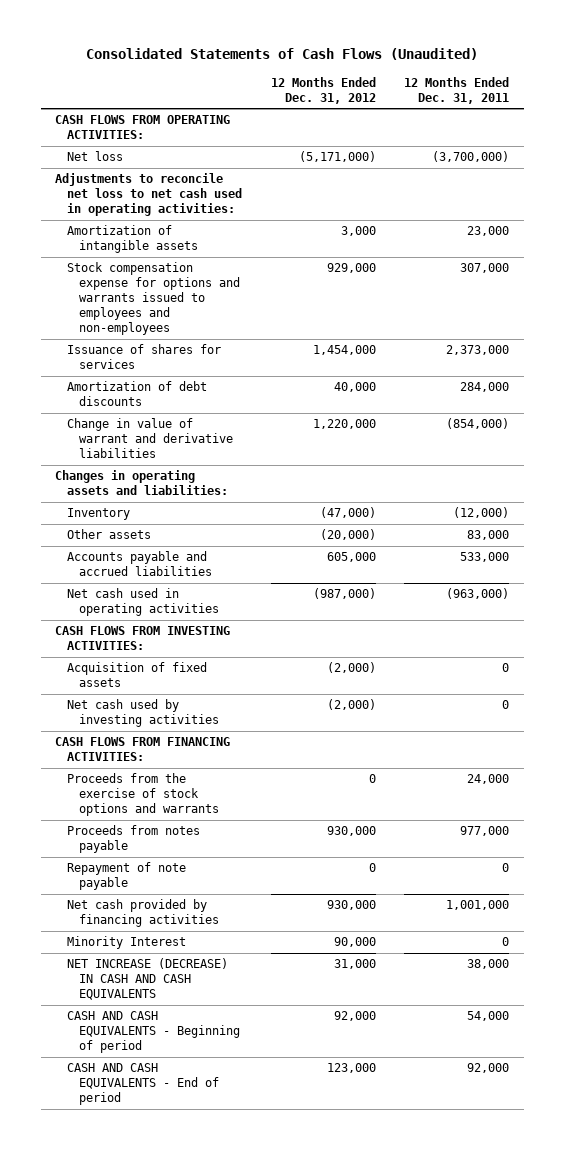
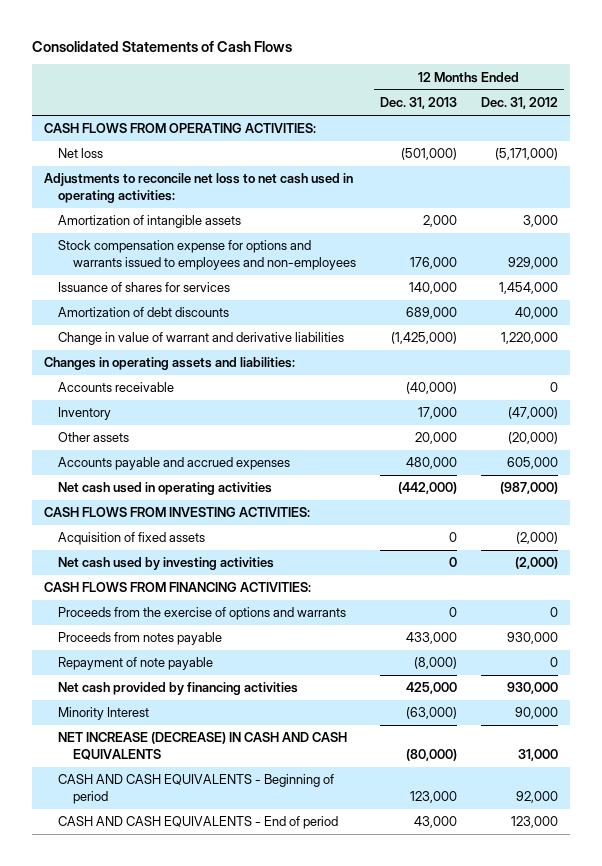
[86,48,479,61] Consolidated Statements of Cash Flows (Unaudited) -> [31,40,292,52] Consolidated Statements of Cash Flows
[404,76,510,104] 12 Months Ended Dec. 31, 2011 -> none
none -> [379,97,457,110] Dec. 31, 2013
none -> [58,382,175,393] Accounts receivable
[67,551,213,577] Accounts payable and accrued liabilities -> [58,457,291,471] Accounts payable and accrued expenses
[67,773,220,817] Proceeds from the exercise of stock options and warrants -> [58,607,347,621] Proceeds from the exercise of options and warrants

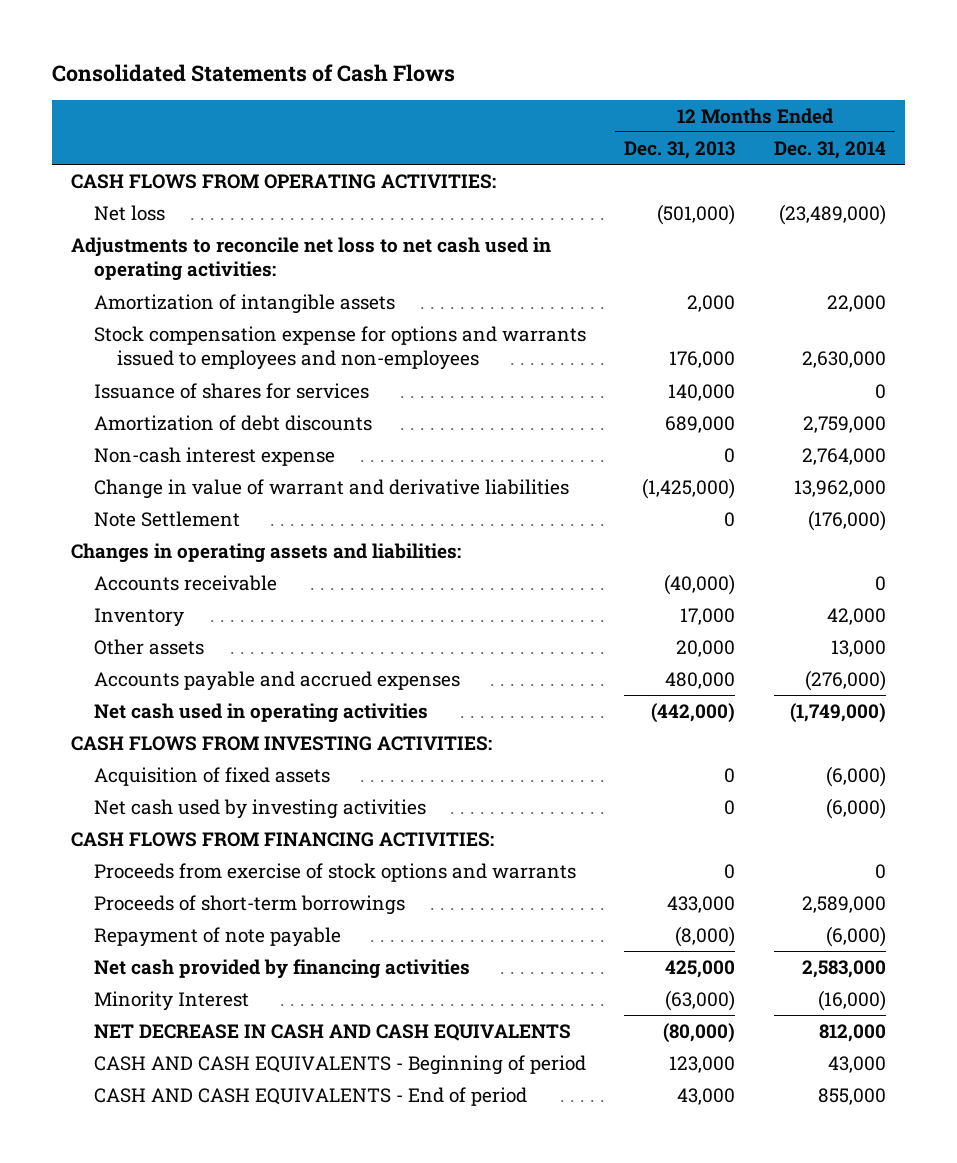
[481,97,559,110] Dec. 31, 2012 -> none
none -> [773,140,886,159] Dec. 31, 2014
none -> [93,446,335,466] Non-cash interest expense
none -> [93,510,240,527] Note Settlement
[58,607,347,621] Proceeds from the exercise of options and warrants -> [93,862,576,882] Proceeds from exercise of stock options and warrants
[58,632,223,646] Proceeds from notes payable -> [93,894,405,915] Proceeds of short-term borrowings
[58,732,348,760] NET INCREASE (DECREASE) IN CASH AND CASH EQUIVALENTS -> [93,1023,571,1041] NET DECREASE IN CASH AND CASH EQUIVALENTS

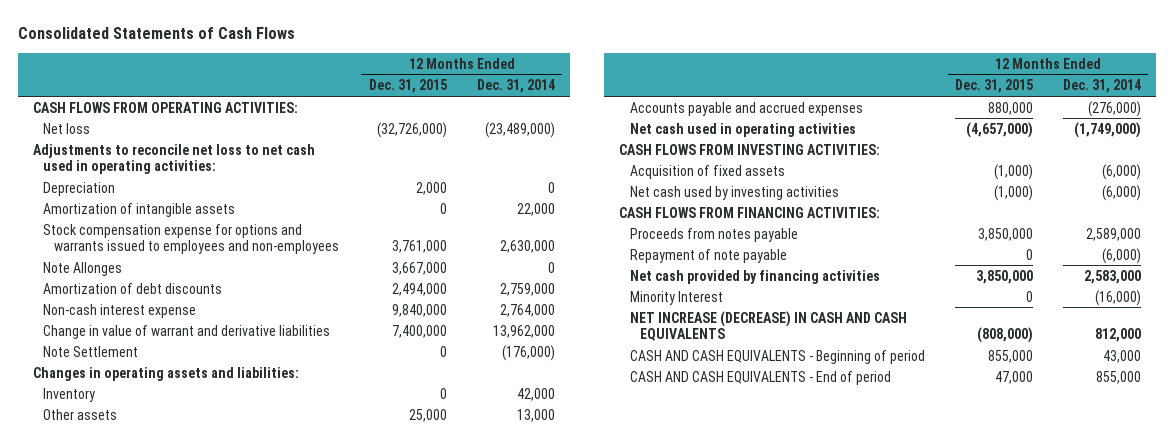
[624,140,736,159] Dec. 31, 2013 -> none
none -> [368,79,447,94] Dec. 31, 2015
none -> [43,181,116,196] Depreciation
[93,382,369,399] Issuance of shares for services -> none
none -> [43,261,123,276] Note Allonges
[93,574,277,591] Accounts receivable -> none
[93,862,576,882] Proceeds from exercise of stock options and warrants -> none
[93,894,405,915] Proceeds of short-term borrowings -> [629,227,798,242] Proceeds from notes payable
[93,1023,571,1041] NET DECREASE IN CASH AND CASH EQUIVALENTS -> [629,310,907,341] NET INCREASE (DECREASE) IN CASH AND CASH EQUIVALENTS

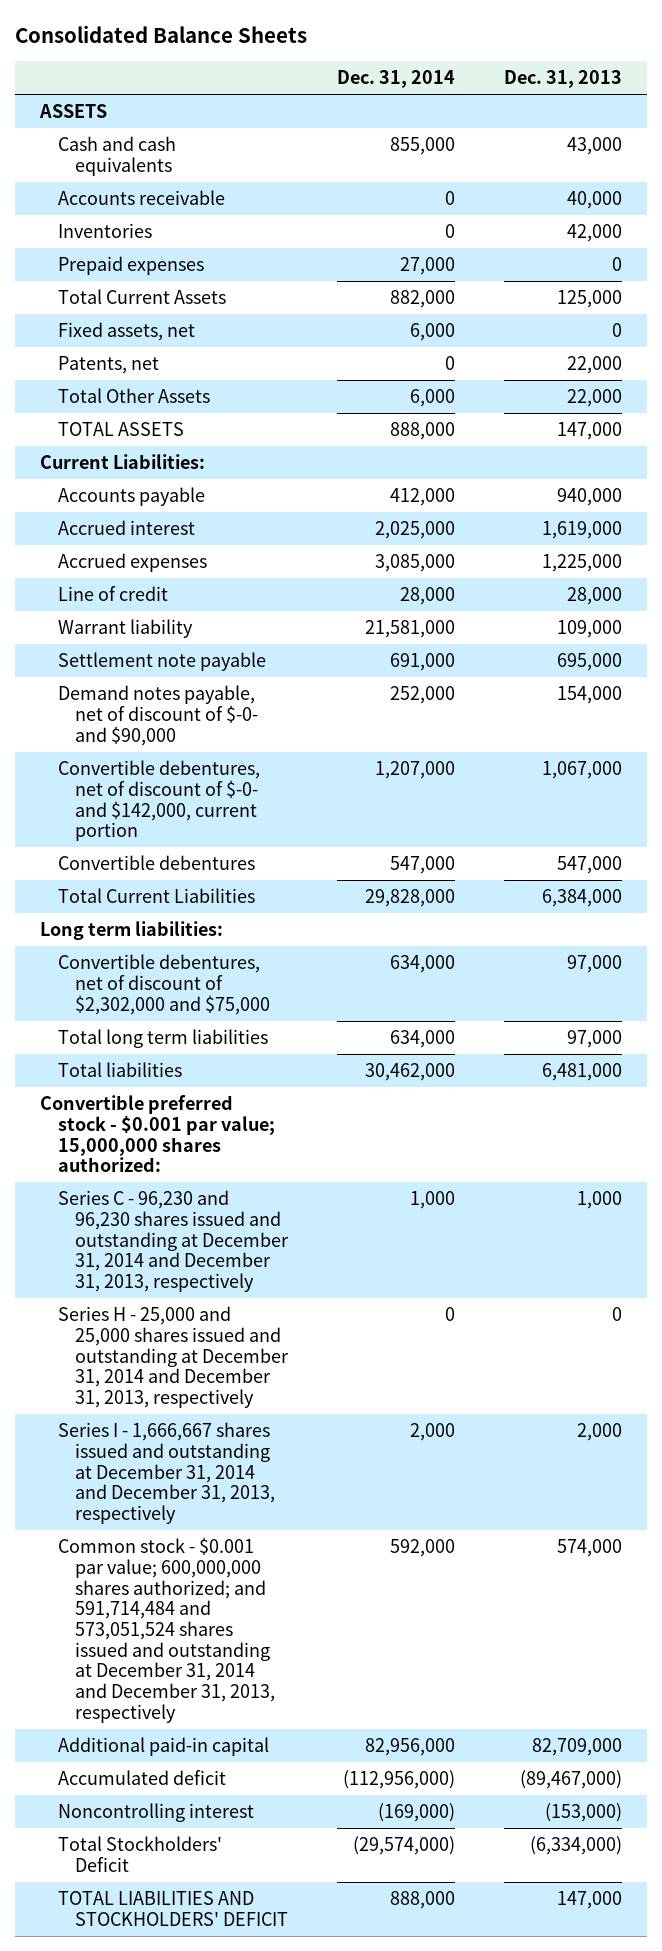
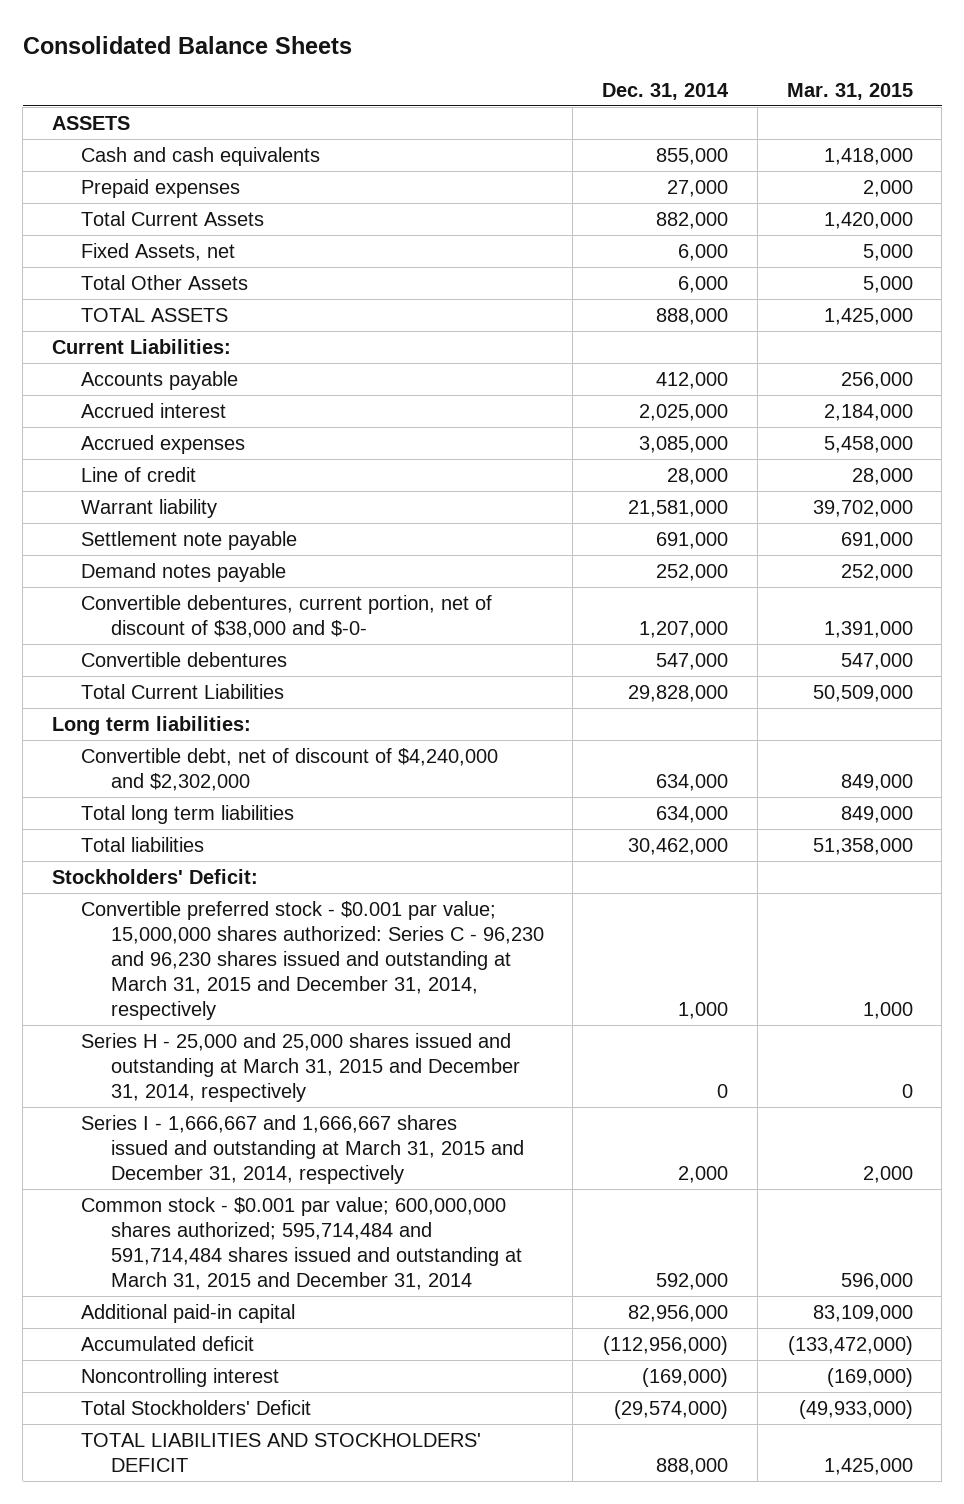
[504,70,623,89] Dec. 31, 2013 -> none
none -> [786,83,913,101] Mar. 31, 2015
[57,190,225,206] Accounts receivable -> none
[57,223,152,239] Inventories -> none
[57,356,159,375] Patents, net -> none
[57,322,195,342] Fixed assets, net -> [81,242,236,261] Fixed Assets, net
[57,685,259,746] Demand notes payable, net of discount of $-0- and $90,000 -> [81,562,287,582] Demand notes payable
[57,760,260,842] Convertible debentures, net of discount of $-0- and $142,000, current portion -> [81,594,493,638] Convertible debentures, current portion, net of discount of $38,000 and $-0-
[57,954,271,1015] Convertible debentures, net of discount of $2,302,000 and $75,000 -> [81,747,499,791] Convertible debt, net of discount of $4,240,000 and $2,302,000
[39,1095,275,1173] Convertible preferred stock - $0.001 par value; 15,000,000 shares authorized: -> none
none -> [51,868,258,884] Stockholders' Deficit:
[57,1190,290,1292] Series C - 96,230 and 96,230 shares issued and outstanding at December 31, 2014 and December 31, 2013, respectively -> [81,900,544,1020] Convertible preferred stock - $0.001 par value; 15,000,000 shares authorized: Series C - 96,230 and 96,230 shares issued and outstanding at March 31, 2015 and December 31, 2014, respectively
[57,1306,290,1408] Series H - 25,000 and 25,000 shares issued and outstanding at December 31, 2014 and December 31, 2013, respectively -> [81,1032,520,1102] Series H - 25,000 and 25,000 shares issued and outstanding at March 31, 2015 and December 31, 2014, respectively
[57,1422,276,1524] Series I - 1,666,667 shares issued and outstanding at December 31, 2014 and December 31, 2013, respectively -> [81,1114,524,1184] Series I - 1,666,667 and 1,666,667 shares issued and outstanding at March 31, 2015 and December 31, 2014, respectively
[57,1537,276,1723] Common stock - $0.001 par value; 600,000,000 shares authorized; and 591,714,484 and 573,051,524 shares issued and outstanding at December 31, 2014 and December 31, 2013, respectively -> [81,1196,522,1290] Common stock - $0.001 par value; 600,000,000 shares authorized; 595,714,484 and 591,714,484 shares issued and outstanding at March 31, 2015 and December 31, 2014

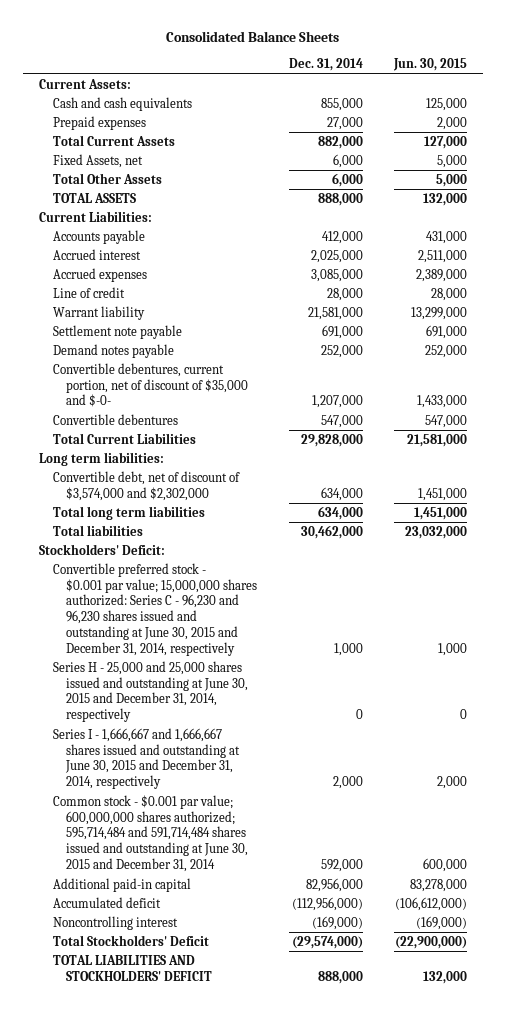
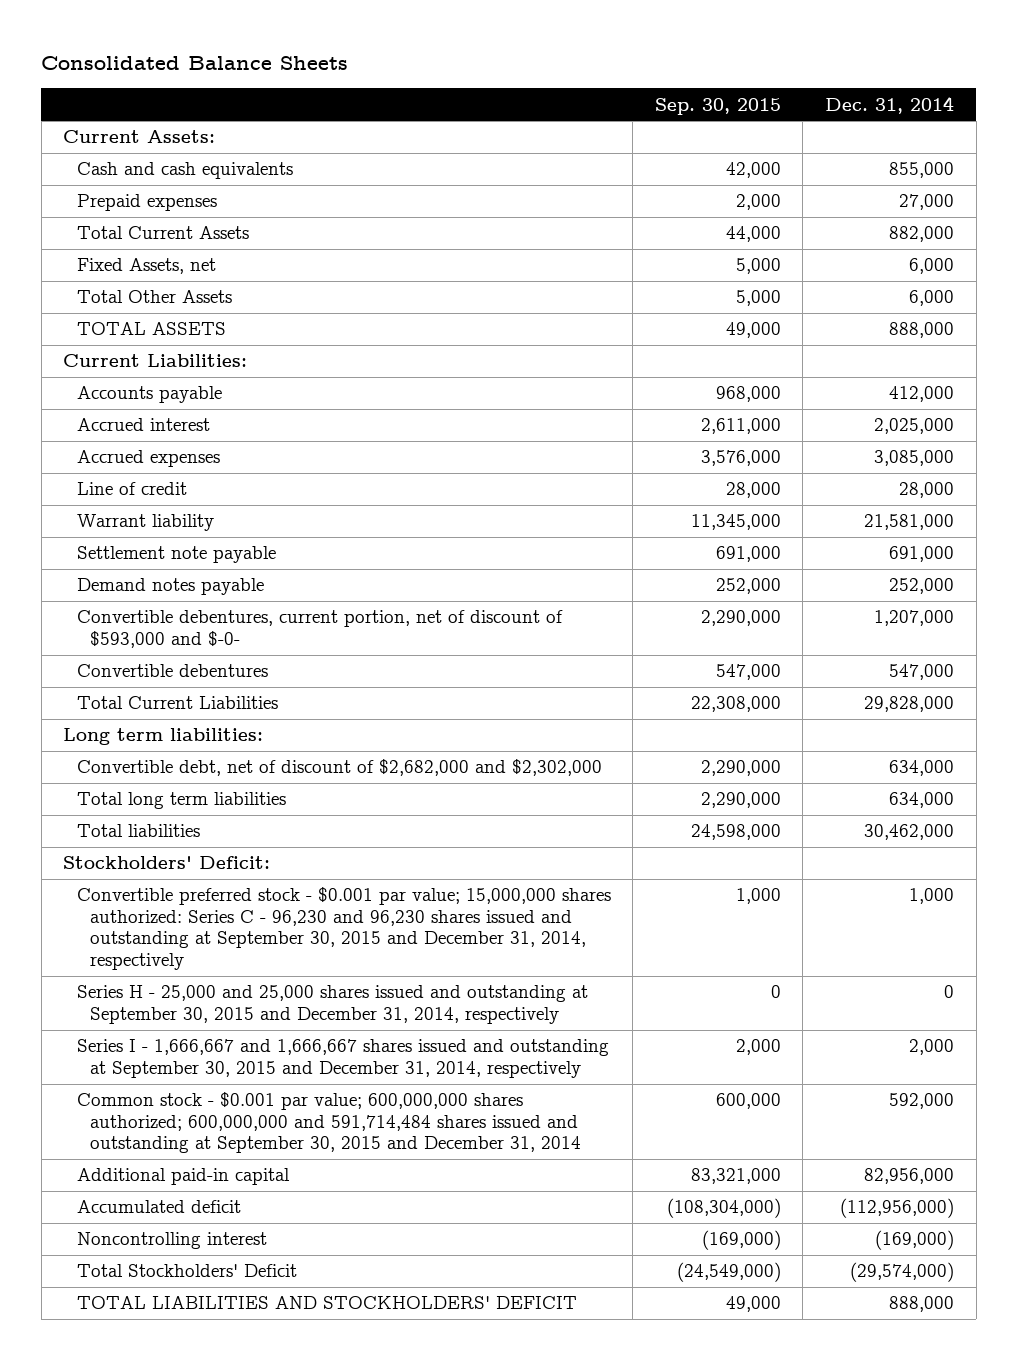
[393,58,468,72] Jun. 30, 2015 -> none
none -> [654,97,781,115] Sep. 30, 2015
[52,362,249,408] Convertible debentures, current portion, net of discount of $35,000 and $-0- -> [76,610,563,648] Convertible debentures, current portion, net of discount of $593,000 and $-0-
[52,470,240,501] Convertible debt, net of discount of $3,574,000 and $2,302,000 -> [76,759,602,777] Convertible debt, net of discount of $2,682,000 and $2,302,000
[52,562,258,656] Convertible preferred stock - $0.001 par value; 15,000,000 shares authorized: Series C - 96,230 and 96,230 shares issued and outstanding at June 30, 2015 and December 31, 2014, respectively -> [76,887,611,971] Convertible preferred stock - $0.001 par value; 15,000,000 shares authorized: Series C - 96,230 and 96,230 shares issued and outstanding at September 30, 2015 and December 31, 2014, respectively
[52,660,249,723] Series H - 25,000 and 25,000 shares issued and outstanding at June 30, 2015 and December 31, 2014, respectively -> [76,985,588,1024] Series H - 25,000 and 25,000 shares issued and outstanding at September 30, 2015 and December 31, 2014, respectively
[52,727,241,790] Series I - 1,666,667 and 1,666,667 shares issued and outstanding at June 30, 2015 and December 31, 2014, respectively -> [76,1039,609,1078] Series I - 1,666,667 and 1,666,667 shares issued and outstanding at September 30, 2015 and December 31, 2014, respectively
[52,794,249,873] Common stock - $0.001 par value; 600,000,000 shares authorized; 595,714,484 and 591,714,484 shares issued and outstanding at June 30, 2015 and December 31, 2014 -> [76,1092,581,1154] Common stock - $0.001 par value; 600,000,000 shares authorized; 600,000,000 and 591,714,484 shares issued and outstanding at September 30, 2015 and December 31, 2014

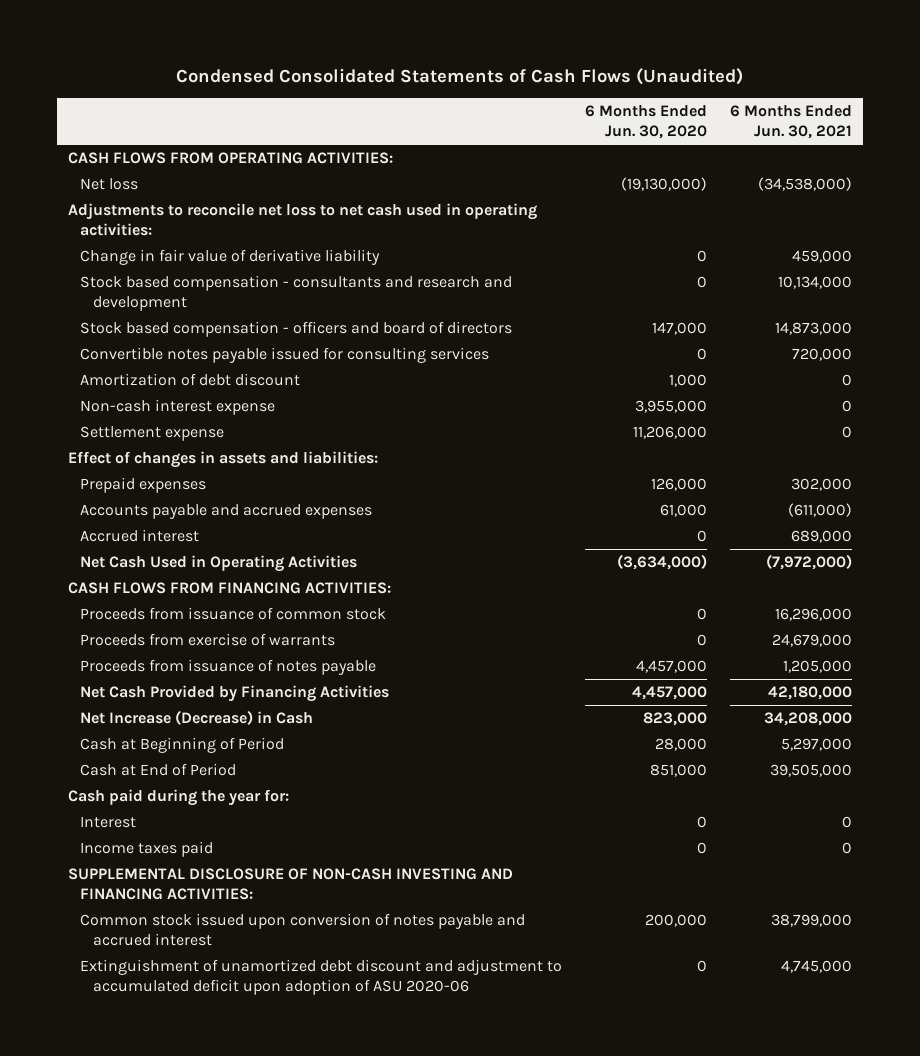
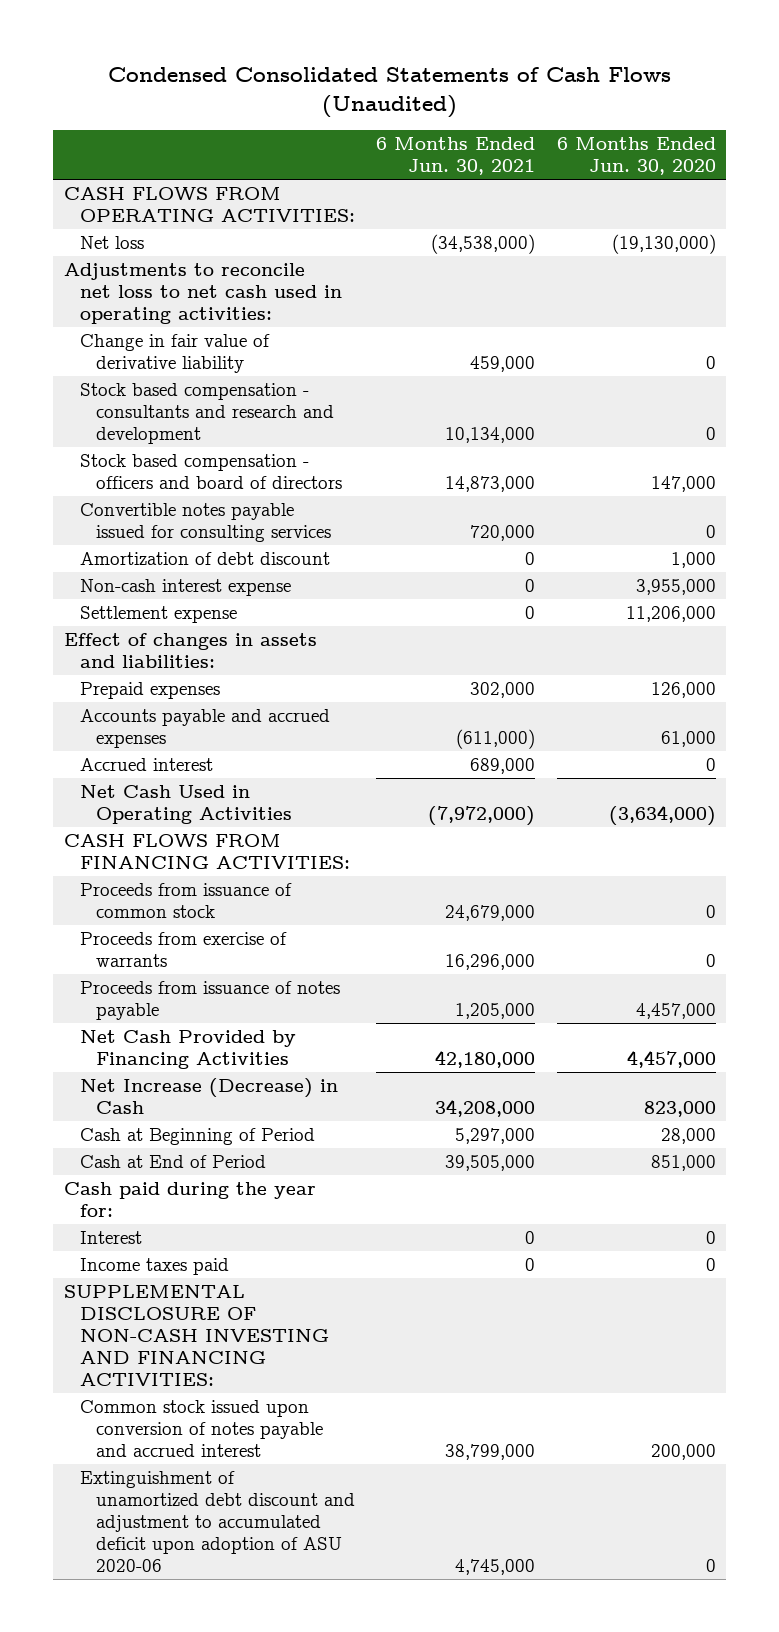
[774,608,852,622] 16,296,000 -> [445,904,536,921] 24,679,000
[771,634,852,648] 24,679,000 -> [445,953,536,970] 16,296,000

